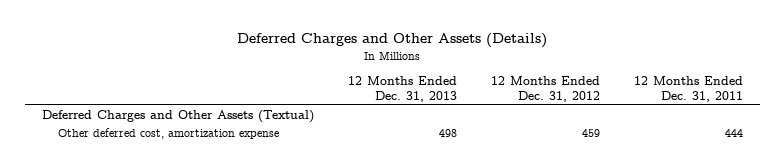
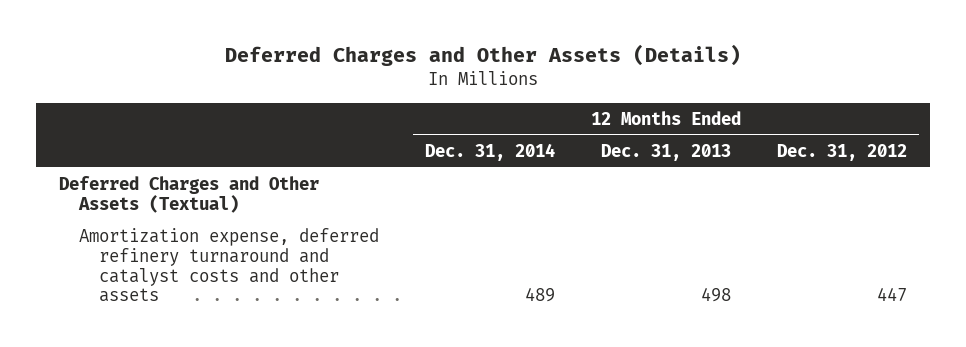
[633,75,743,102] 12 Months Ended Dec. 31, 2011 -> none
none -> [425,142,556,161] Dec. 31, 2014
[58,128,280,140] Other deferred cost, amortization expense -> [78,228,379,303] Amortization expense, deferred refinery turnaround and catalyst costs and other assets
[581,129,600,138] 459 -> [877,287,908,302] 447

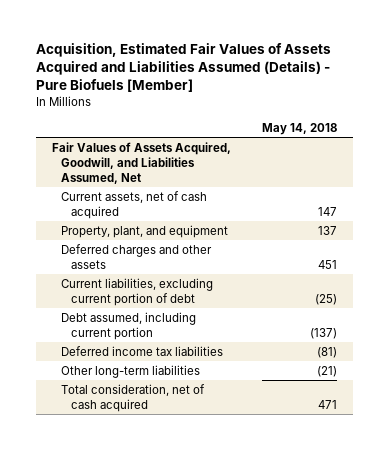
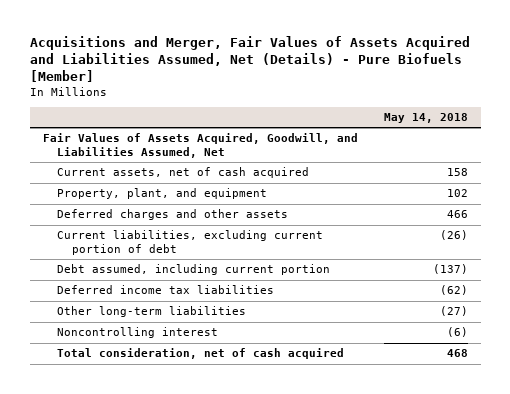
[35,42,331,93] Acquisition, Estimated Fair Values of Assets Acquired and Liabilities Assumed (Details) - Pure Biofuels [Member] -> [29,35,470,82] Acquisitions and Merger, Fair Values of Assets Acquired and Liabilities Assumed, Net (Details) - Pure Biofuels [Member]
[318,206,338,216] 147 -> [446,168,468,177] 158
[318,225,338,235] 137 -> [446,189,468,198] 102
[318,259,338,269] 451 -> [446,210,468,219] 466
[315,293,338,305] (25) -> [439,230,468,241] (26)
[317,346,338,358] (81) -> [439,285,468,296] (62)
[317,365,338,377] (21) -> [439,306,468,317] (27)
none -> [57,327,219,339] Noncontrolling interest
[318,399,338,409] 471 -> [446,349,468,358] 468

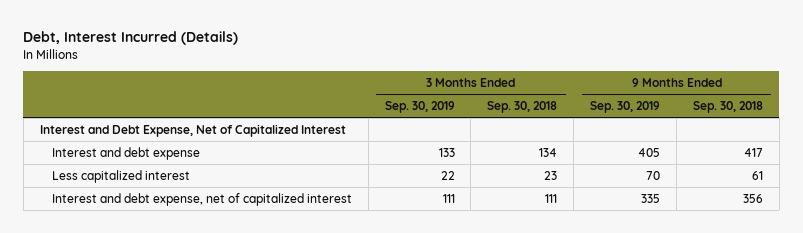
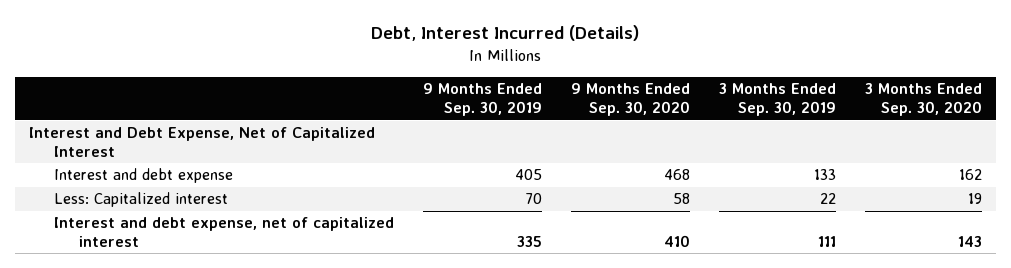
[487,101,558,114] Sep. 30, 2018 -> none
[692,101,763,114] Sep. 30, 2018 -> none
none -> [571,83,691,117] 9 Months Ended Sep. 30, 2020
none -> [864,83,982,117] 3 Months Ended Sep. 30, 2020
[51,170,190,184] Less capitalized interest -> [54,192,229,208] Less: Capitalized interest

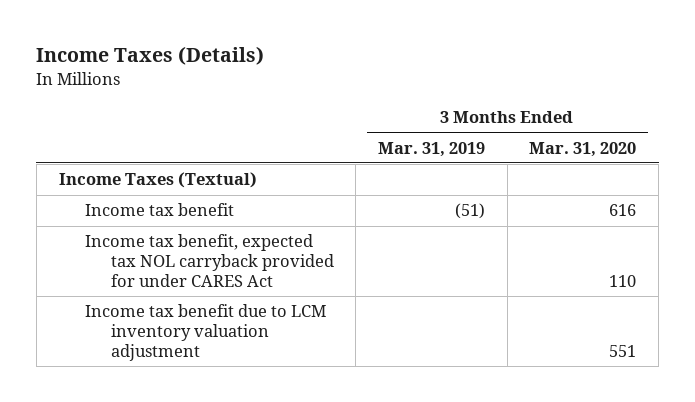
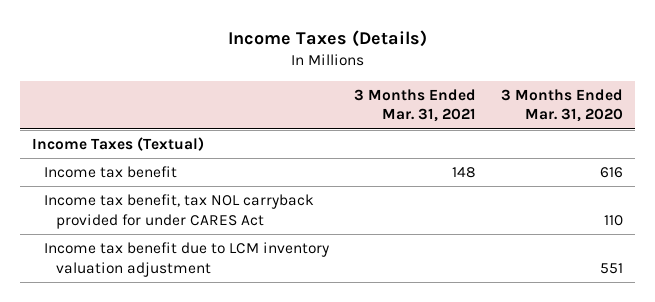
[378,141,486,157] Mar. 31, 2019 -> none
none -> [354,88,477,123] 3 Months Ended Mar. 31, 2021
[84,234,334,287] Income tax benefit, expected tax NOL carryback provided for under CARES Act -> [44,194,315,229] Income tax benefit, tax NOL carryback provided for under CARES Act

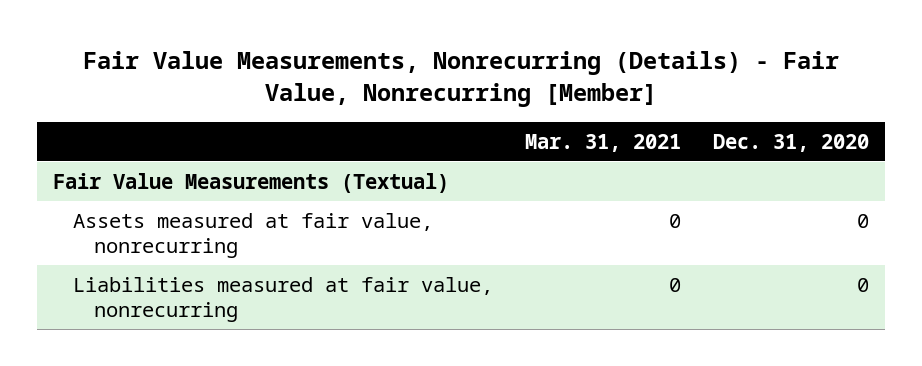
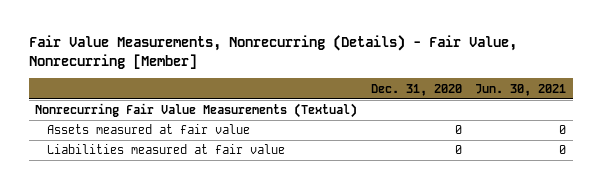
[525,133,682,152] Mar. 31, 2021 -> none
none -> [475,83,567,96] Jun. 30, 2021
[52,173,449,194] Fair Value Measurements (Textual) -> [35,103,358,119] Nonrecurring Fair Value Measurements (Textual)
[73,213,434,258] Assets measured at fair value, nonrecurring -> [46,124,250,135] Assets measured at fair value
[73,277,494,322] Liabilities measured at fair value, nonrecurring -> [46,144,285,155] Liabilities measured at fair value

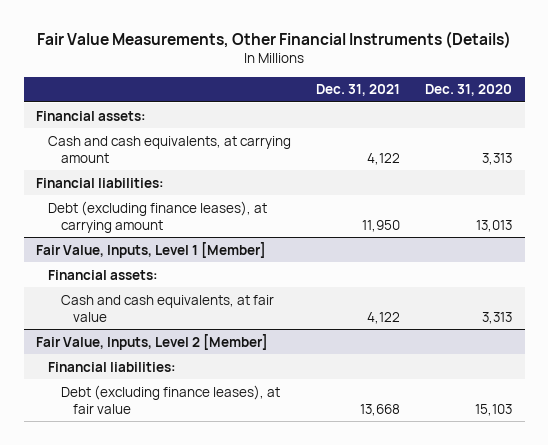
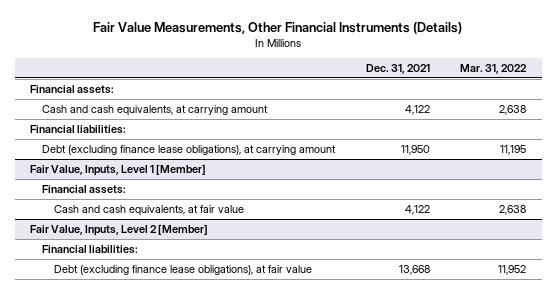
[425,84,513,97] Dec. 31, 2020 -> none
none -> [460,64,528,75] Mar. 31, 2022
[48,200,268,233] Debt (excluding finance leases), at carrying amount -> [41,144,336,155] Debt (excluding finance lease obligations), at carrying amount
[60,384,280,414] Debt (excluding finance leases), at fair value -> [54,264,313,275] Debt (excluding finance lease obligations), at fair value

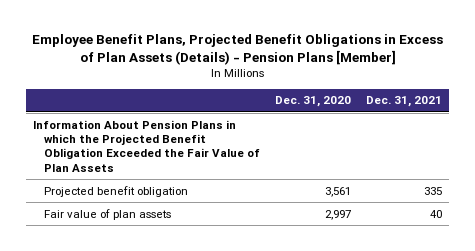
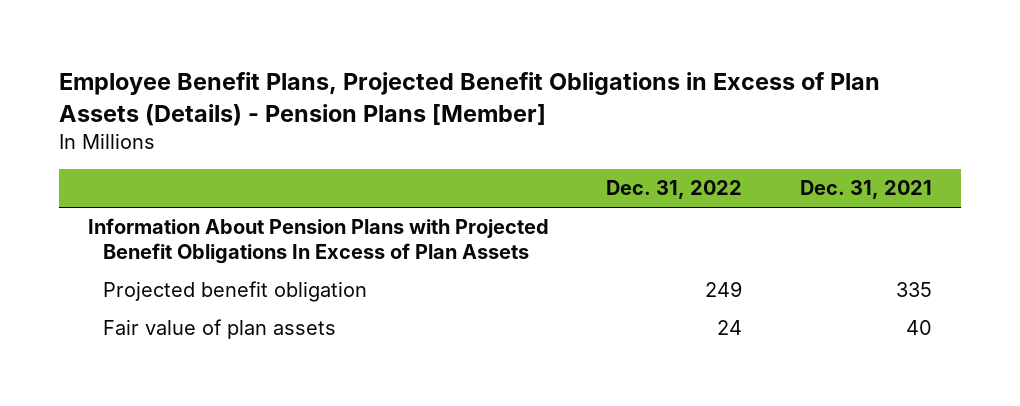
[275,96,352,108] Dec. 31, 2020 -> none
none -> [606,180,743,200] Dec. 31, 2022
[33,119,261,172] Information About Pension Plans in which the Projected Benefit Obligation Exceeded the Fair Value of Plan Assets -> [87,218,549,265] Information About Pension Plans with Projected Benefit Obligations In Excess of Plan Assets

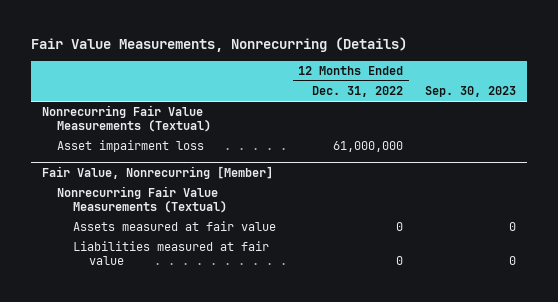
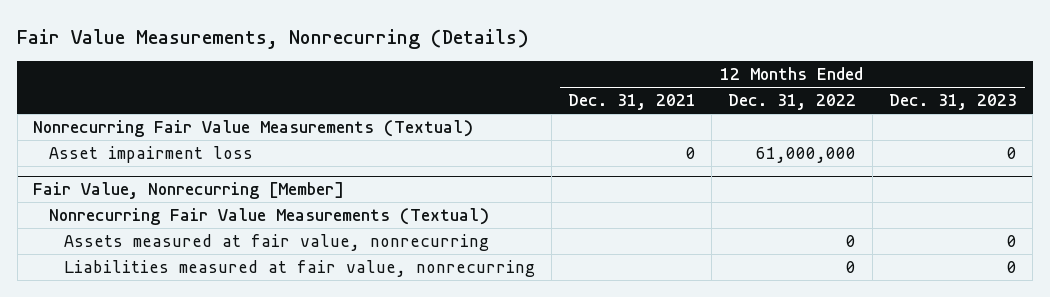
[425,86,517,98] Sep. 30, 2023 -> none
none -> [567,94,696,111] Dec. 31, 2021
none -> [888,94,1017,111] Dec. 31, 2023
[73,221,277,232] Assets measured at fair value -> [64,233,490,251] Assets measured at fair value, nonrecurring
[73,241,270,266] Liabilities measured at fair value -> [64,259,536,277] Liabilities measured at fair value, nonrecurring

